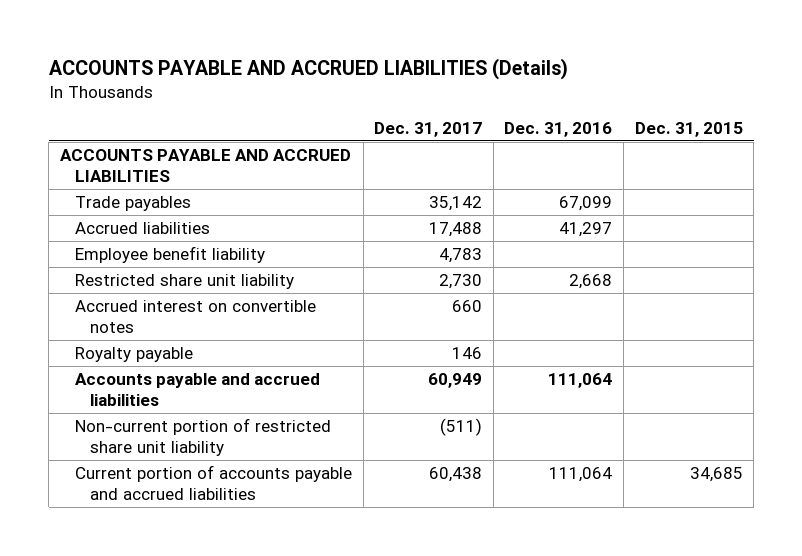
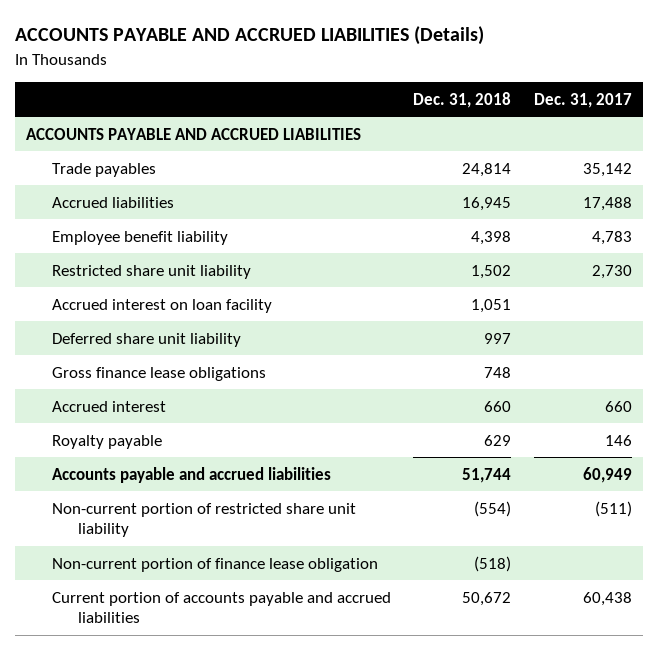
[504,121,613,137] Dec. 31, 2016 -> none
[634,121,743,137] Dec. 31, 2015 -> none
none -> [413,91,512,108] Dec. 31, 2018
none -> [52,298,273,313] Accrued interest on loan facility
none -> [52,332,242,347] Deferred share unit liability
none -> [52,366,267,381] Gross finance lease obligations
[74,300,316,333] Accrued interest on convertible notes -> [52,400,167,412] Accrued interest
none -> [52,557,379,572] Non-current portion of finance lease obligation

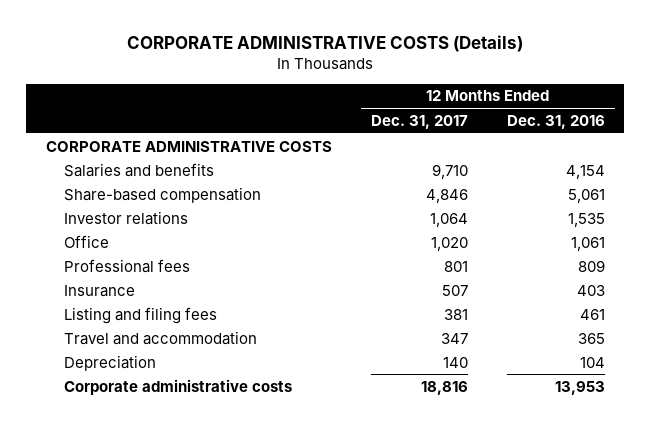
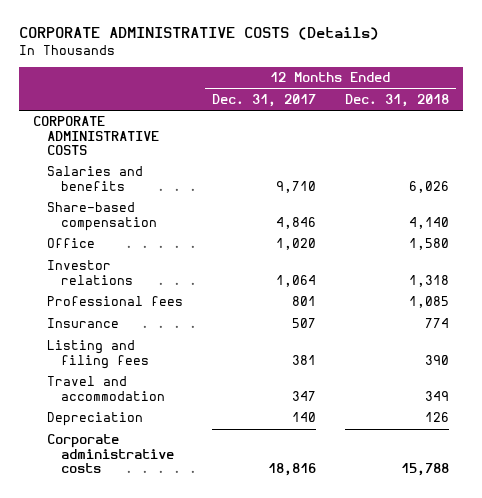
[506,114,605,129] Dec. 31, 2016 -> none
none -> [344,94,449,108] Dec. 31, 2018
[64,210,189,225] Investor relations -> [47,260,133,285] Investor relations

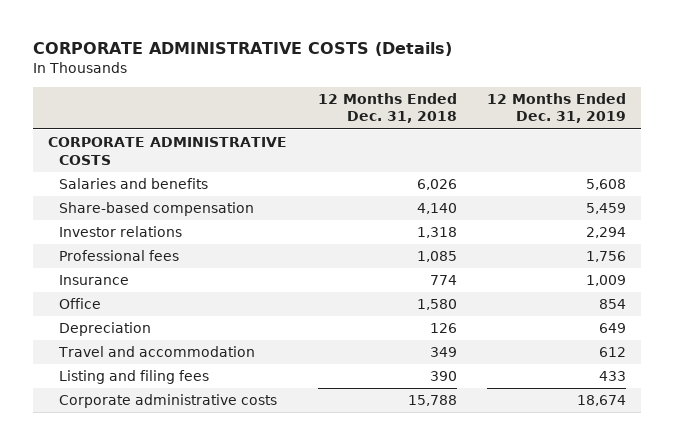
[211,94,316,108] Dec. 31, 2017 -> none
none -> [486,92,626,124] 12 Months Ended Dec. 31, 2019
[47,238,96,249] Office -> [59,298,102,310] Office
[47,376,165,401] Travel and accommodation -> [58,346,256,358] Travel and accommodation
[47,340,149,369] Listing and filing fees -> [59,370,210,385] Listing and filing fees

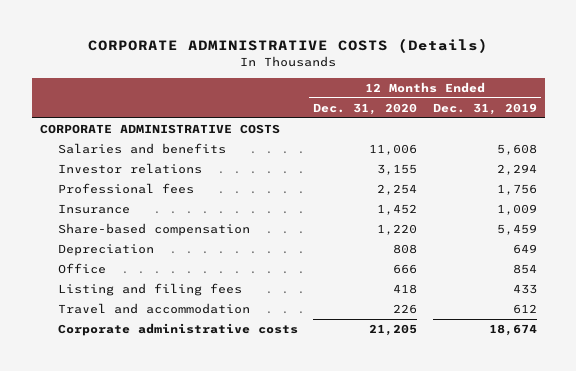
[317,92,457,124] 12 Months Ended Dec. 31, 2018 -> none
none -> [313,102,418,115] Dec. 31, 2020
[59,202,255,217] Share-based compensation -> [57,223,250,237] Share-based compensation
[59,298,102,310] Office -> [57,263,106,275] Office
[58,346,256,358] Travel and accommodation -> [57,303,250,315] Travel and accommodation

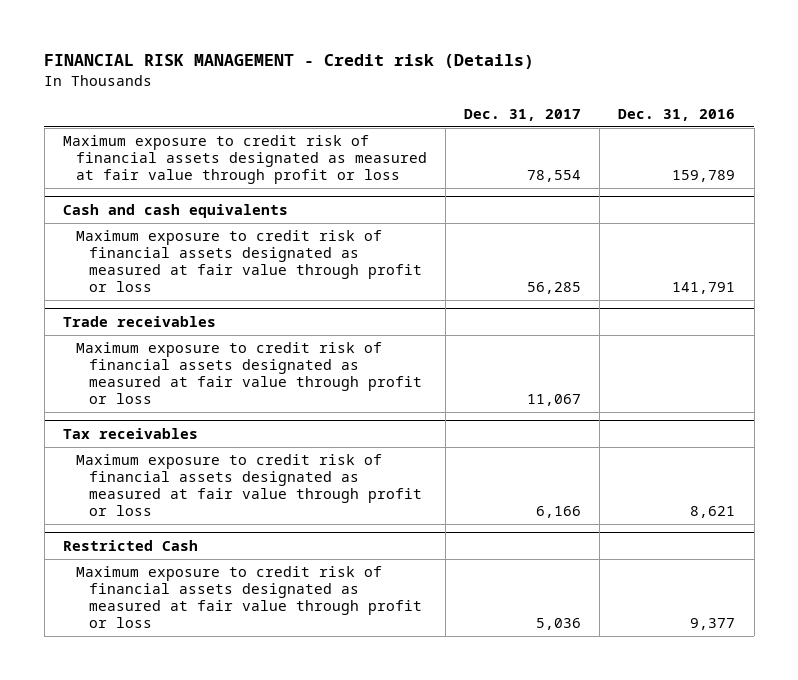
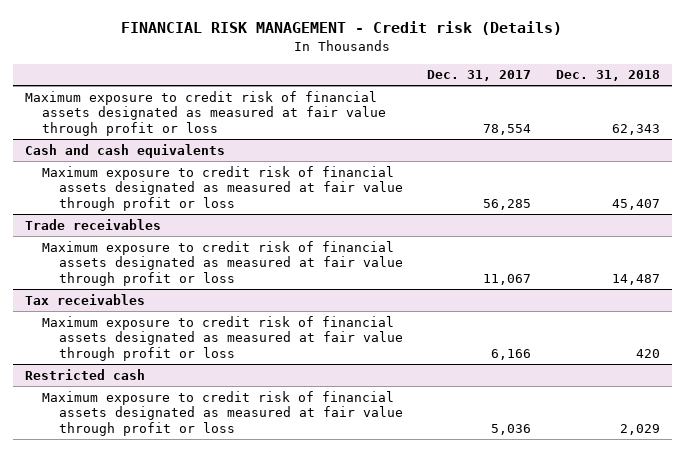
[618,108,736,121] Dec. 31, 2016 -> none
none -> [555,70,660,82] Dec. 31, 2018
[62,539,198,551] Restricted Cash -> [25,368,146,380] Restricted cash

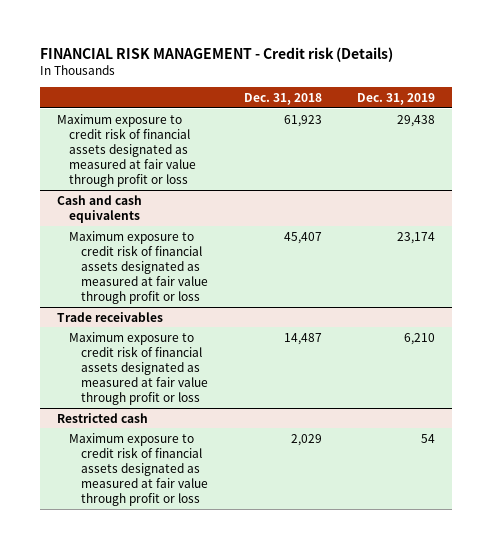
[427,70,532,82] Dec. 31, 2017 -> none
none -> [356,93,435,106] Dec. 31, 2019
[611,123,660,135] 62,343 -> [283,114,322,127] 61,923
[25,293,146,305] Tax receivables -> none
[41,315,403,361] Maximum exposure to credit risk of financial assets designated as measured at fair value through profit or loss -> none

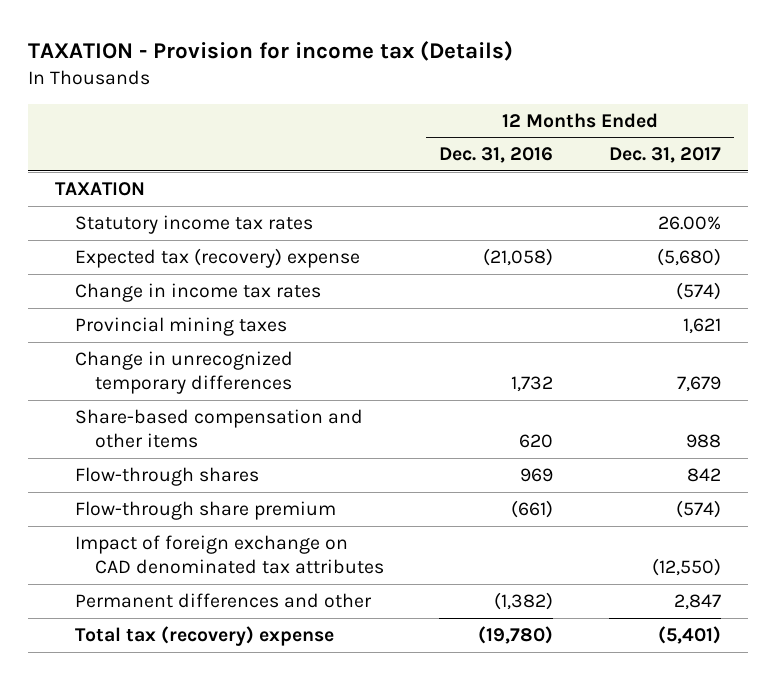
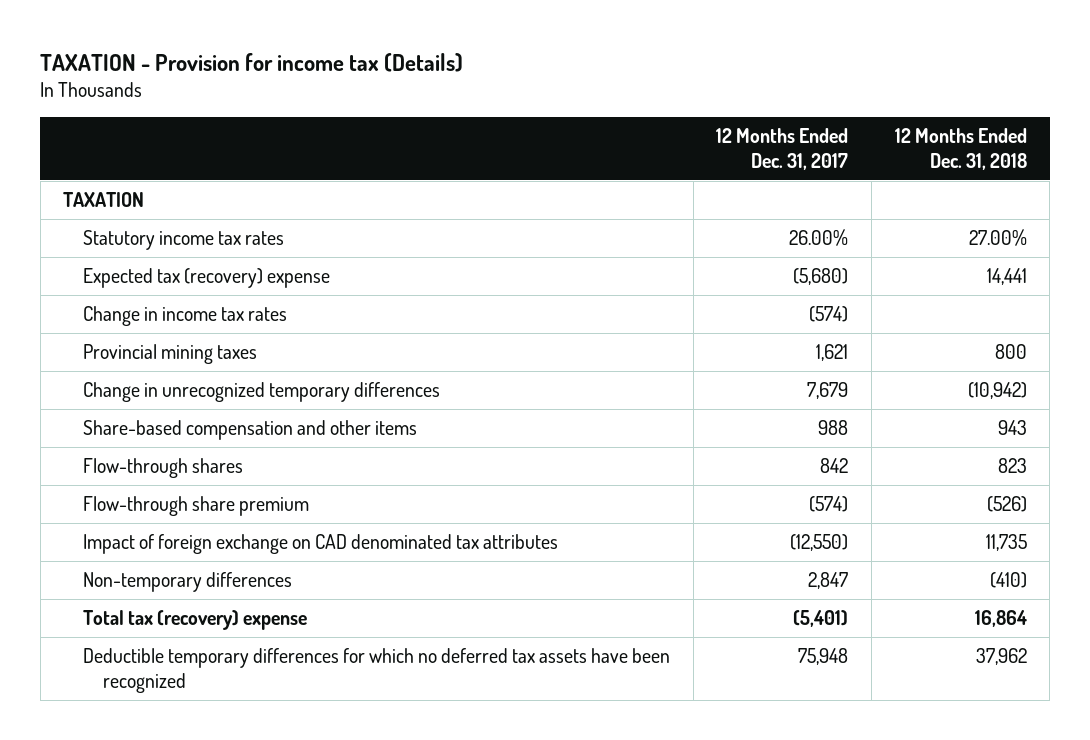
[439,147,554,164] Dec. 31, 2016 -> none
none -> [894,127,1027,170] 12 Months Ended Dec. 31, 2018
[75,592,373,608] Permanent differences and other -> [83,572,293,593] Non-temporary differences
none -> [83,648,671,694] Deductible temporary differences for which no deferred tax assets have been recognized

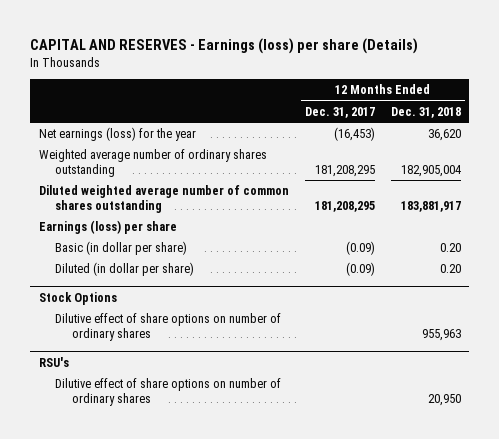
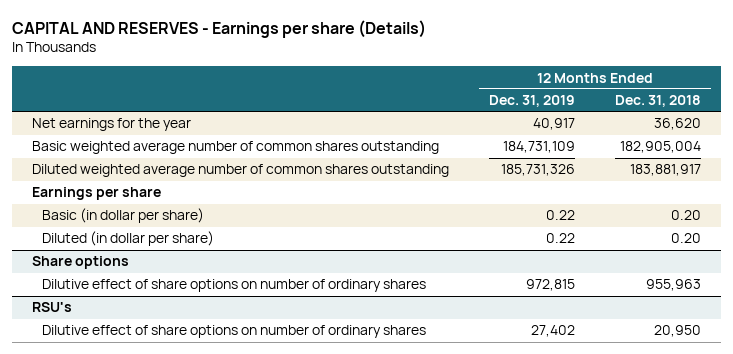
[30,37,419,54] CAPITAL AND RESERVES - Earnings (loss) per share (Details) -> [12,19,427,38] CAPITAL AND RESERVES - Earnings per share (Details)
[304,106,375,118] Dec. 31, 2017 -> none
none -> [488,95,575,108] Dec. 31, 2019
[38,127,196,142] Net earnings (loss) for the year -> [32,118,192,132] Net earnings for the year
[38,149,267,178] Weighted average number of ordinary shares outstanding -> [32,141,440,155] Basic weighted average number of common shares outstanding
[38,220,177,235] Earnings (loss) per share -> [32,187,162,201] Earnings per share
[38,291,117,305] Stock Options -> [32,256,130,270] Share options

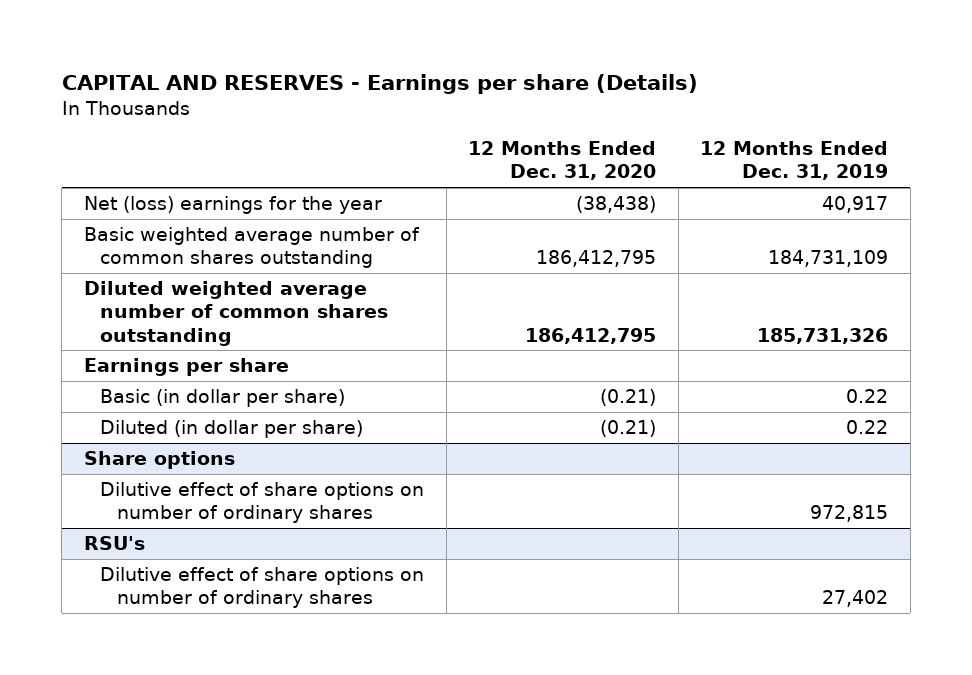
[614,95,701,108] Dec. 31, 2018 -> none
none -> [468,141,657,181] 12 Months Ended Dec. 31, 2020
[32,118,192,132] Net earnings for the year -> [83,196,382,215] Net (loss) earnings for the year

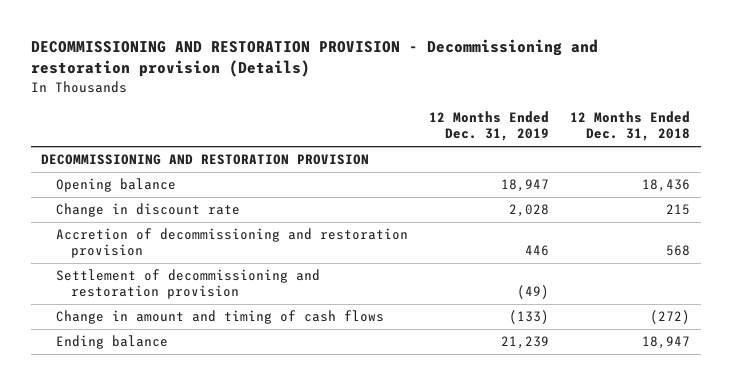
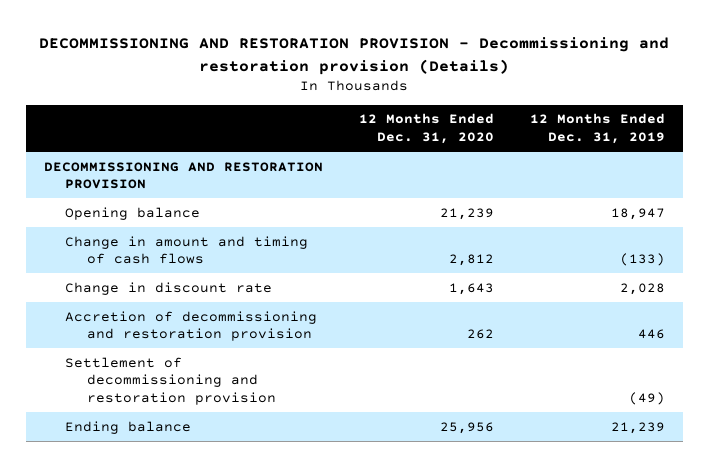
[570,111,691,142] 12 Months Ended Dec. 31, 2018 -> none
none -> [358,113,494,144] 12 Months Ended Dec. 31, 2020
[56,310,385,325] Change in amount and timing of cash flows -> [65,235,309,265] Change in amount and timing of cash flows

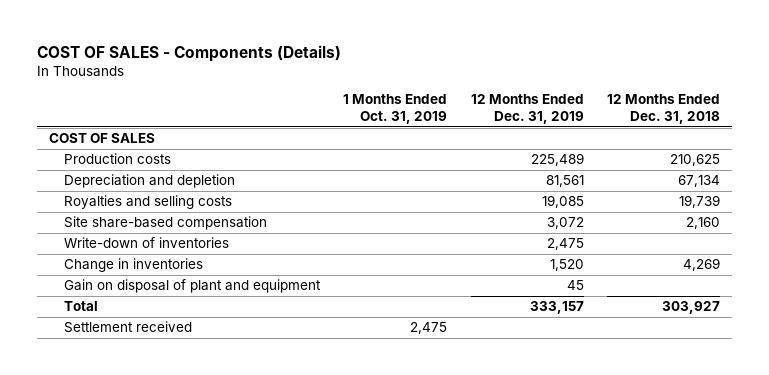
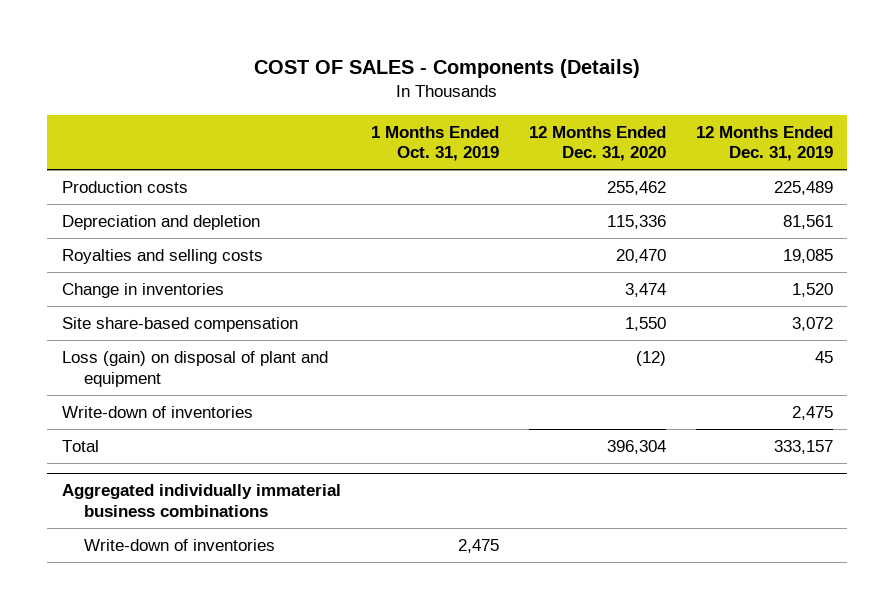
[607,94,721,125] 12 Months Ended Dec. 31, 2018 -> none
none -> [528,125,666,162] 12 Months Ended Dec. 31, 2020
[48,133,155,144] COST OF SALES -> none
[64,258,204,273] Change in inventories -> [62,283,225,299] Change in inventories
none -> [62,351,329,387] Loss (gain) on disposal of plant and equipment
[64,279,322,294] Gain on disposal of plant and equipment -> none
none -> [62,484,342,517] Aggregated individually immaterial business combinations
[64,321,193,334] Settlement received -> [83,539,275,552] Write-down of inventories

